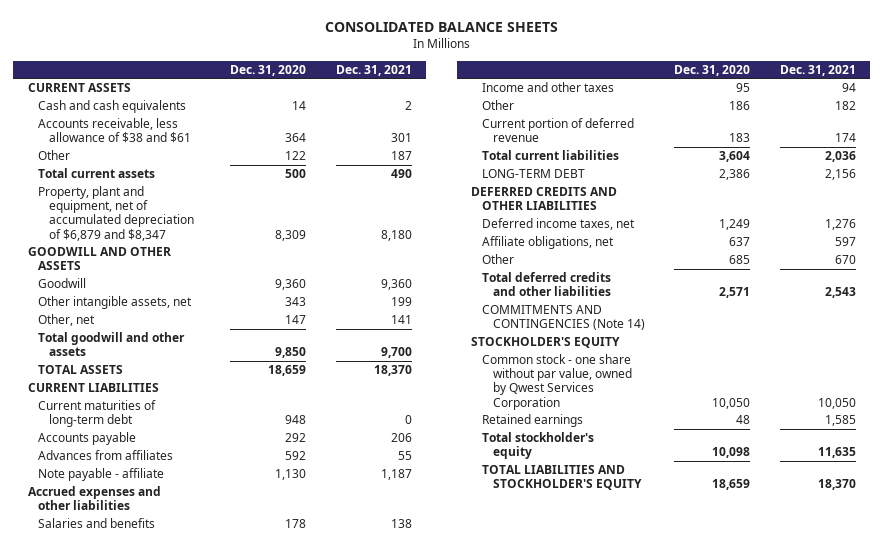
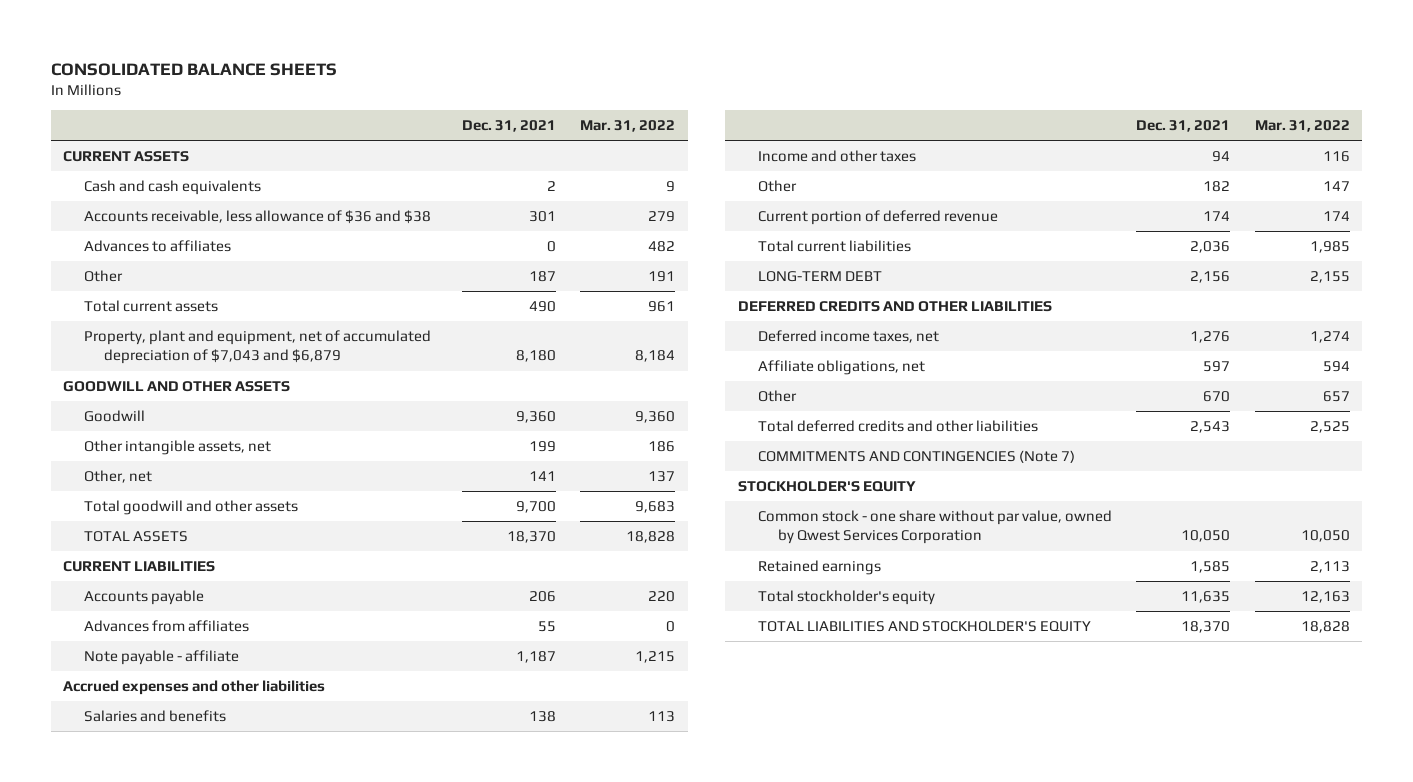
[230,64,307,76] Dec. 31, 2020 -> none
none -> [580,120,676,133] Mar. 31, 2022
[38,118,192,144] Accounts receivable, less allowance of $38 and $61 -> [83,210,431,225] Accounts receivable, less allowance of $36 and $38
none -> [83,240,231,253] Advances to affiliates
[38,186,195,241] Property, plant and equipment, net of accumulated depreciation of $6,879 and $8,347 -> [83,330,431,365] Property, plant and equipment, net of accumulated depreciation of $7,043 and $6,879
[38,400,157,428] Current maturities of long-term debt -> none
[482,305,645,331] COMMITMENTS AND CONTINGENCIES (Note 14) -> [757,450,1075,464] COMMITMENTS AND CONTINGENCIES (Note 7)

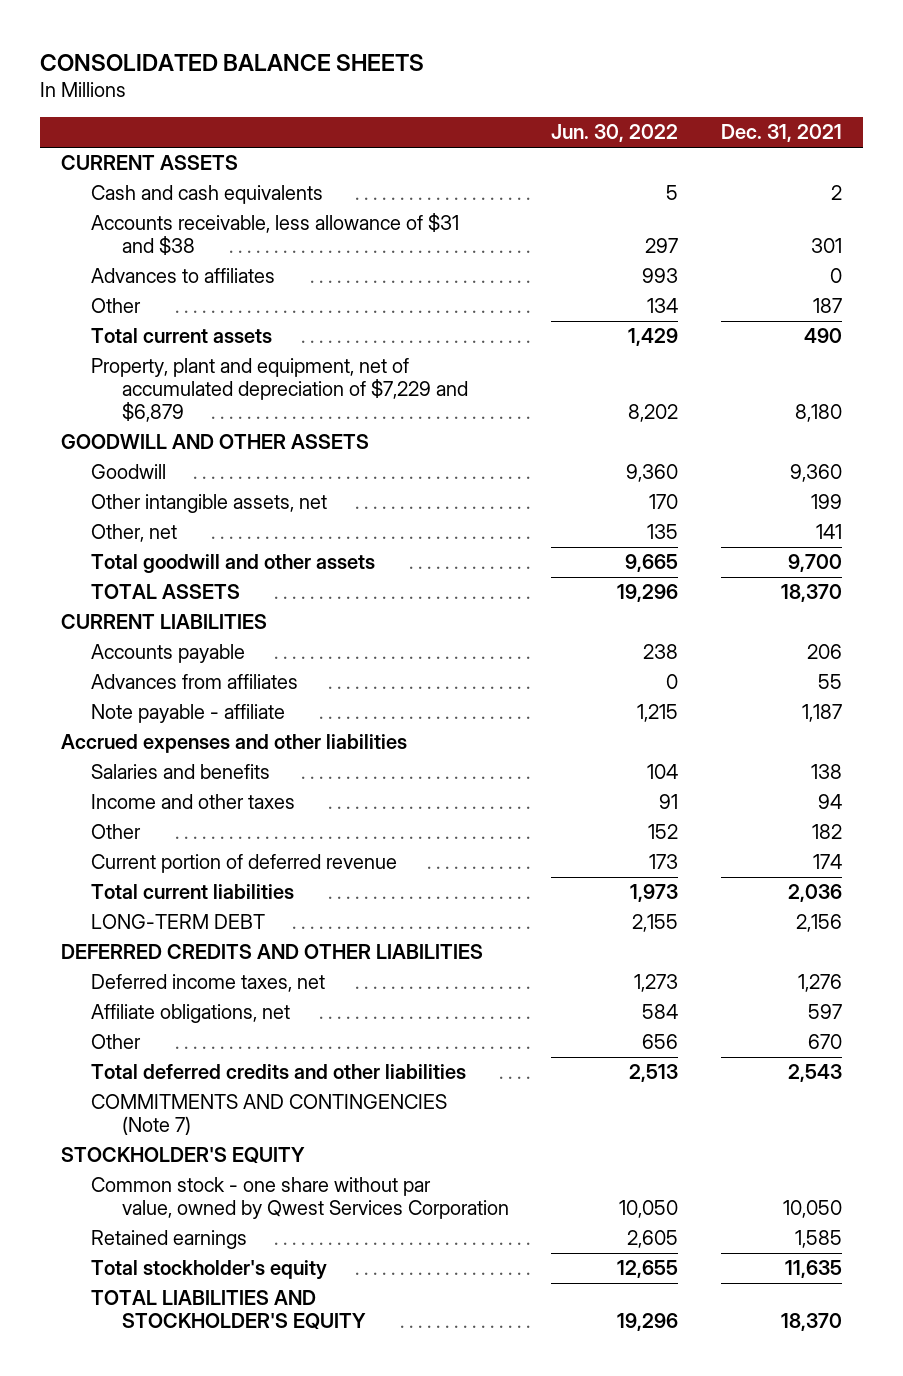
[580,120,676,133] Mar. 31, 2022 -> none
none -> [551,124,679,143] Jun. 30, 2022
[83,210,431,225] Accounts receivable, less allowance of $36 and $38 -> [91,213,460,256] Accounts receivable, less allowance of $31 and $38
[83,330,431,365] Property, plant and equipment, net of accumulated depreciation of $7,043 and $6,879 -> [91,358,468,423] Property, plant and equipment, net of accumulated depreciation of $7,229 and $6,879

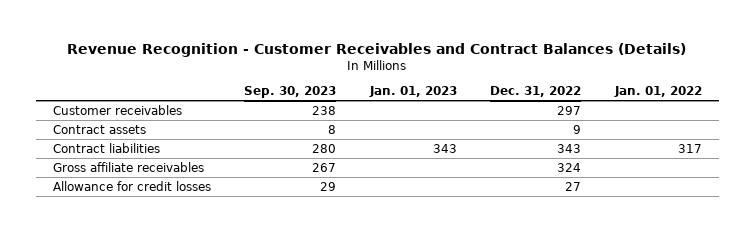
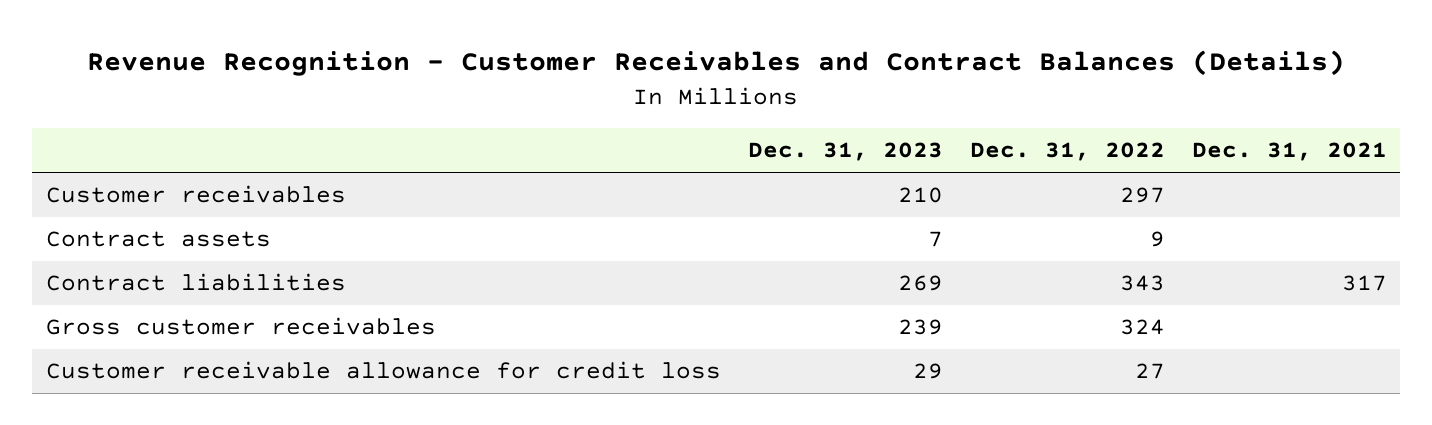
[244,85,337,98] Sep. 30, 2023 -> none
[368,85,457,97] Jan. 01, 2023 -> none
[613,85,702,97] Jan. 01, 2022 -> none
none -> [747,142,943,162] Dec. 31, 2023
none -> [1191,142,1387,162] Dec. 31, 2021
[52,161,204,172] Gross affiliate receivables -> [45,317,436,336] Gross customer receivables
[52,180,211,191] Allowance for credit losses -> [45,361,721,380] Customer receivable allowance for credit loss

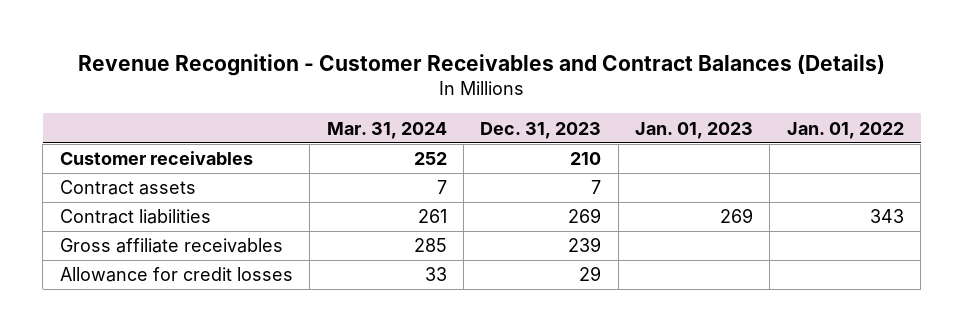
[969,142,1165,162] Dec. 31, 2022 -> none
[1191,142,1387,162] Dec. 31, 2021 -> none
none -> [326,121,447,139] Mar. 31, 2024
none -> [635,121,754,139] Jan. 01, 2023
none -> [786,121,904,139] Jan. 01, 2022
[45,317,436,336] Gross customer receivables -> [59,238,283,254] Gross affiliate receivables
[45,361,721,380] Customer receivable allowance for credit loss -> [59,267,293,283] Allowance for credit losses

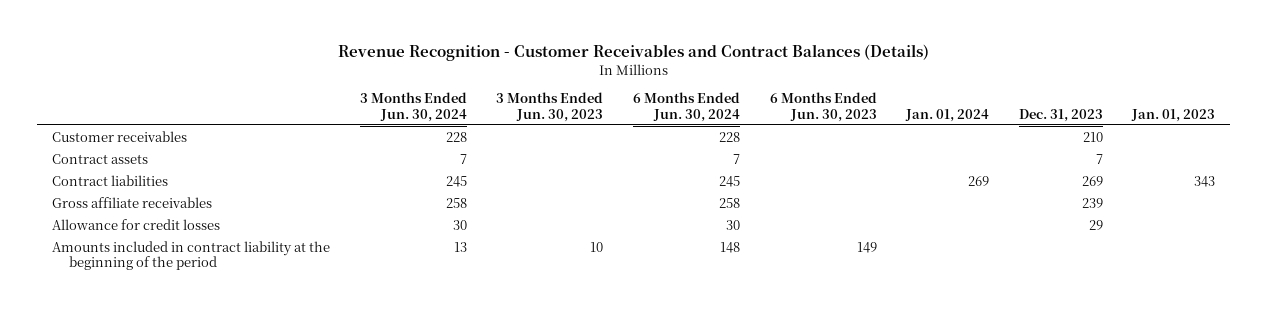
[326,121,447,139] Mar. 31, 2024 -> none
[786,121,904,139] Jan. 01, 2022 -> none
none -> [359,92,467,122] 3 Months Ended Jun. 30, 2024
none -> [496,92,604,122] 3 Months Ended Jun. 30, 2023
none -> [632,92,740,122] 6 Months Ended Jun. 30, 2024
none -> [769,92,877,122] 6 Months Ended Jun. 30, 2023
none -> [905,108,990,122] Jan. 01, 2024
[720,208,754,224] 269 -> [1194,175,1216,187] 343
none -> [52,240,331,270] Amounts included in contract liability at the beginning of the period

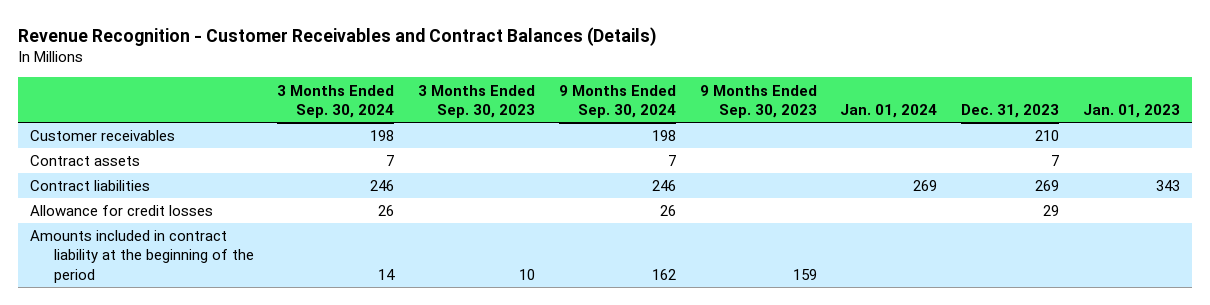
[359,92,467,122] 3 Months Ended Jun. 30, 2024 -> none
[496,92,604,122] 3 Months Ended Jun. 30, 2023 -> none
[632,92,740,122] 6 Months Ended Jun. 30, 2024 -> none
[769,92,877,122] 6 Months Ended Jun. 30, 2023 -> none
none -> [277,84,395,118] 3 Months Ended Sep. 30, 2024
none -> [418,84,536,118] 3 Months Ended Sep. 30, 2023
none -> [558,84,676,118] 9 Months Ended Sep. 30, 2024
none -> [699,84,817,118] 9 Months Ended Sep. 30, 2023
[52,196,213,208] Gross affiliate receivables -> none

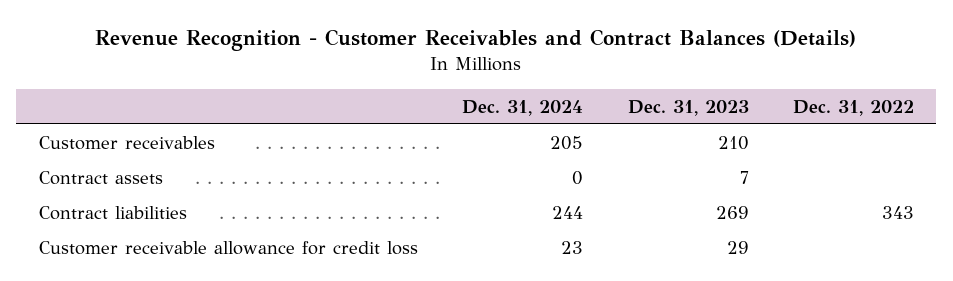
[277,84,395,118] 3 Months Ended Sep. 30, 2024 -> none
[418,84,536,118] 3 Months Ended Sep. 30, 2023 -> none
[558,84,676,118] 9 Months Ended Sep. 30, 2024 -> none
[699,84,817,118] 9 Months Ended Sep. 30, 2023 -> none
[840,103,938,118] Jan. 01, 2024 -> none
[1082,103,1180,118] Jan. 01, 2023 -> none
none -> [462,99,584,116] Dec. 31, 2024
none -> [793,99,915,116] Dec. 31, 2022
[30,230,254,283] Amounts included in contract liability at the beginning of the period -> none
[30,205,214,217] Allowance for credit losses -> [38,241,418,256] Customer receivable allowance for credit loss

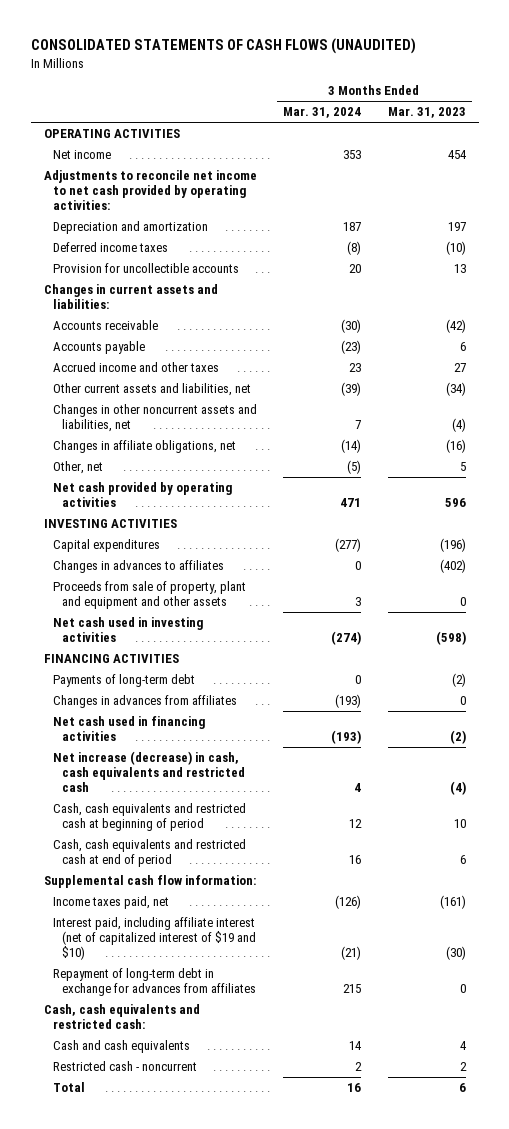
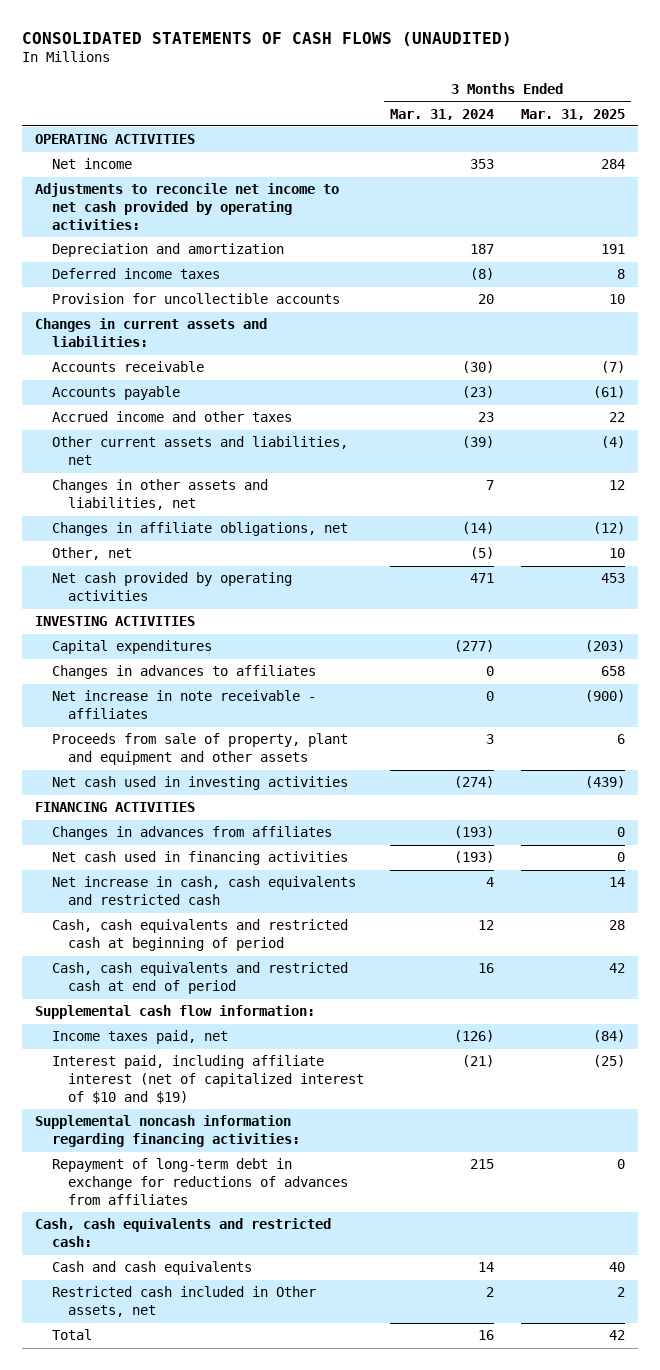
[387,107,466,119] Mar. 31, 2023 -> none
none -> [520,108,625,120] Mar. 31, 2025
[52,403,257,432] Changes in other noncurrent assets and liabilities, net -> [51,479,268,511] Changes in other assets and liabilities, net
none -> [51,690,316,720] Net increase in note receivable - affiliates
[52,673,195,687] Payments of long-term debt -> none
[52,750,245,792] Net increase (decrease) in cash, cash equivalents and restricted cash -> [51,876,356,906] Net increase in cash, cash equivalents and restricted cash
[52,916,256,960] Interest paid, including affiliate interest (net of capitalized interest of $19 and $10) -> [51,1055,365,1105] Interest paid, including affiliate interest (net of capitalized interest of $10 and $19)
none -> [35,1115,300,1148] Supplemental noncash information regarding financing activities:
[52,967,256,996] Repayment of long-term debt in exchange for advances from affiliates -> [51,1158,349,1206] Repayment of long-term debt in exchange for reductions of advances from affiliates
[52,1060,197,1071] Restricted cash - noncurrent -> [51,1286,316,1318] Restricted cash included in Other assets, net

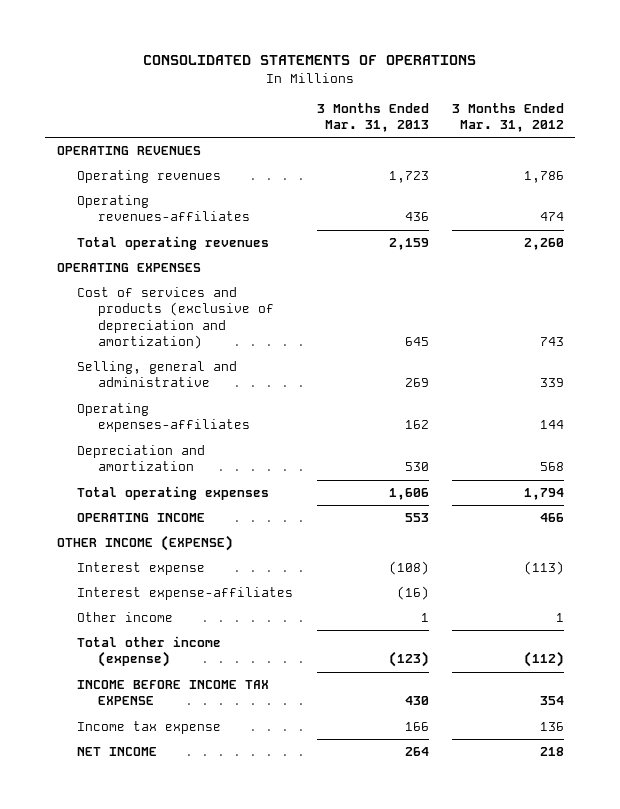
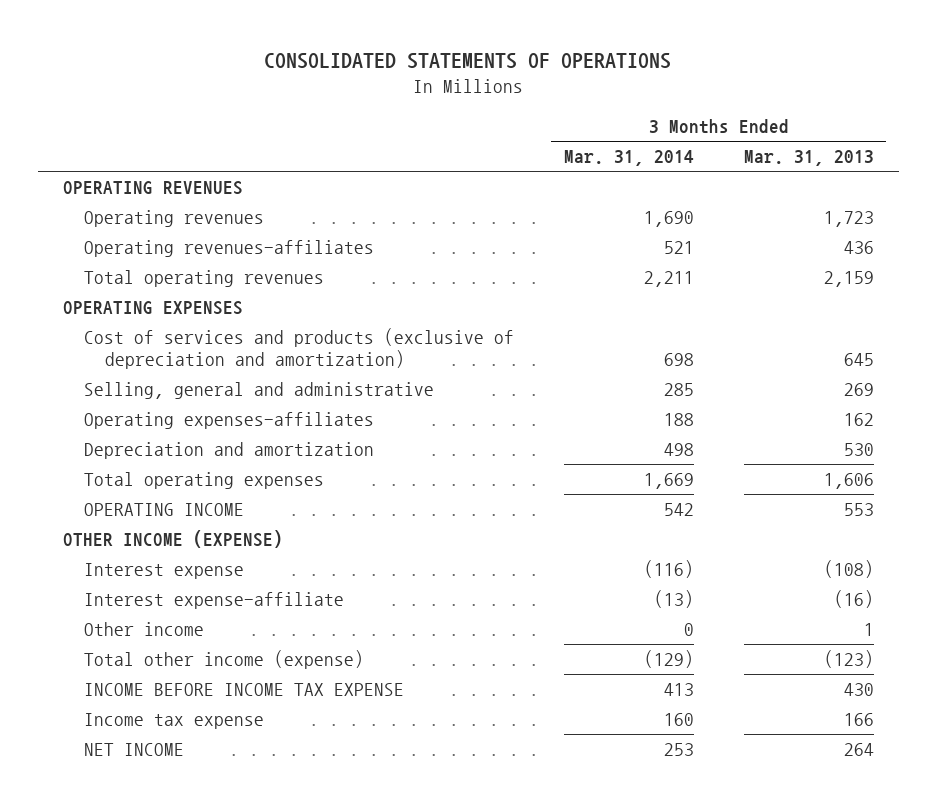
[451,102,564,132] 3 Months Ended Mar. 31, 2012 -> none
none -> [563,150,694,167] Mar. 31, 2014
[77,587,294,601] Interest expense-affiliates -> [83,592,344,610] Interest expense-affiliate

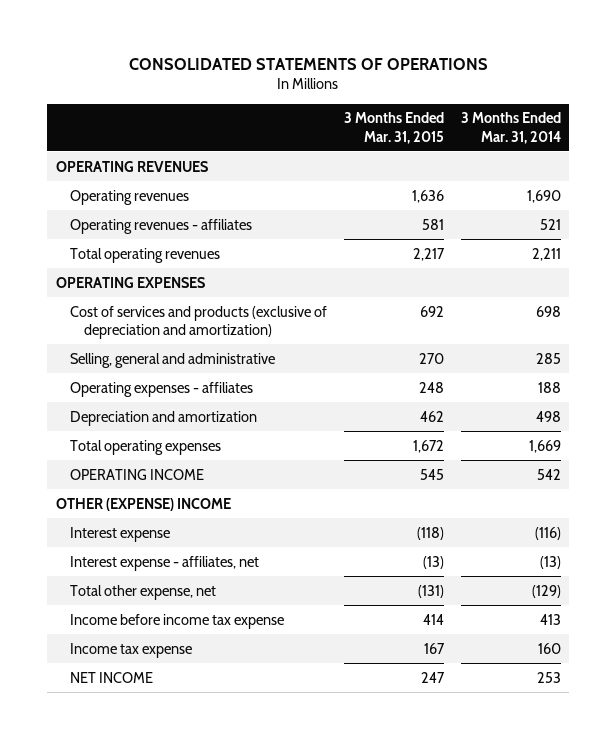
[743,150,874,167] Mar. 31, 2013 -> none
none -> [343,112,444,144] 3 Months Ended Mar. 31, 2015
[83,240,374,258] Operating revenues-affiliates -> [69,218,252,234] Operating revenues - affiliates
[83,412,374,430] Operating expenses-affiliates -> [69,381,253,397] Operating expenses - affiliates
[63,530,284,549] OTHER INCOME (EXPENSE) -> [55,497,231,511] OTHER (EXPENSE) INCOME
[83,622,204,637] Other income -> none
[83,592,344,610] Interest expense-affiliate -> [69,555,259,571] Interest expense - affiliates, net
[83,650,364,670] Total other income (expense) -> [69,584,216,600] Total other expense, net
[83,683,404,697] INCOME BEFORE INCOME TAX EXPENSE -> [69,613,284,629] Income before income tax expense

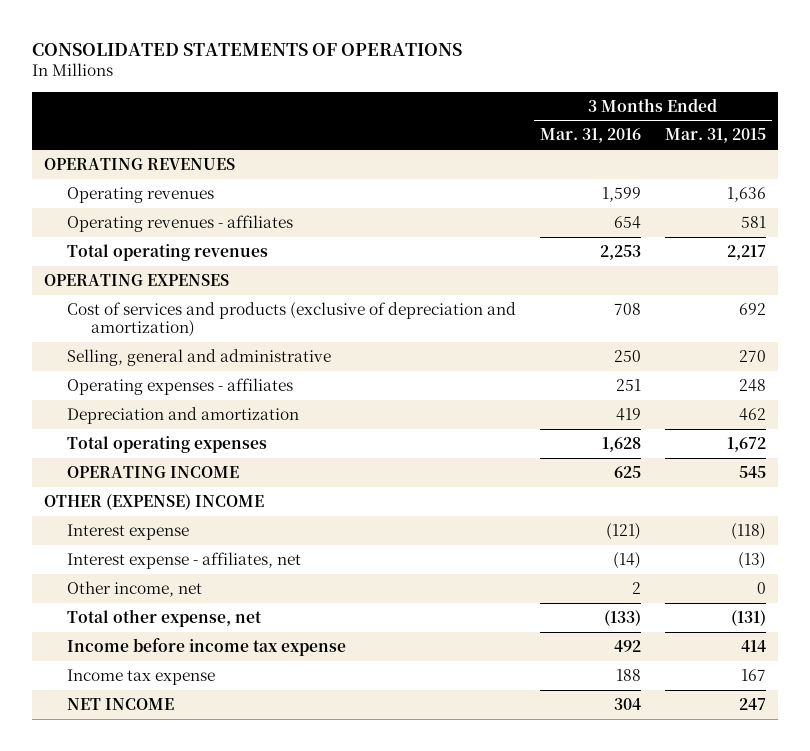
[460,112,561,144] 3 Months Ended Mar. 31, 2014 -> none
none -> [540,128,642,144] Mar. 31, 2016
none -> [67,580,203,597] Other income, net

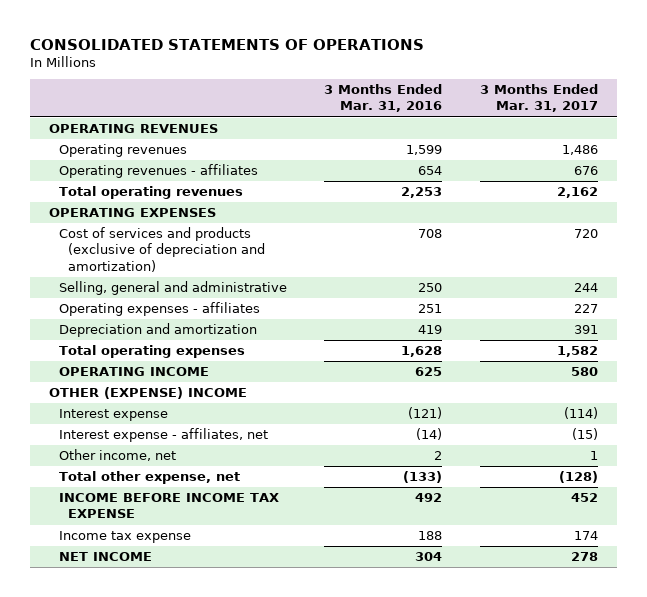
[664,128,766,144] Mar. 31, 2015 -> none
none -> [479,84,598,113] 3 Months Ended Mar. 31, 2017
[67,637,347,656] Income before income tax expense -> [58,493,279,519] INCOME BEFORE INCOME TAX EXPENSE

